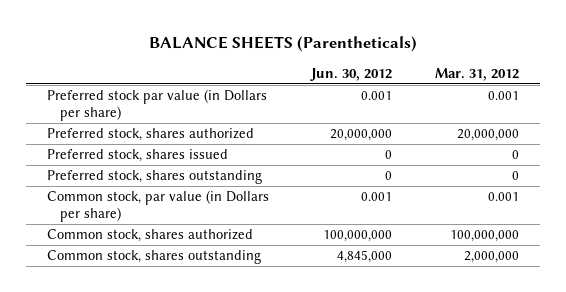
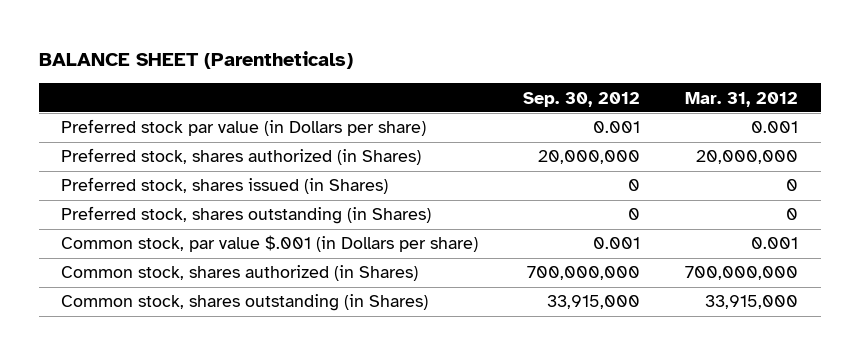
[148,36,417,53] BALANCE SHEETS (Parentheticals) -> [38,50,353,69] BALANCE SHEET (Parentheticals)
[310,67,393,81] Jun. 30, 2012 -> none
none -> [523,91,641,107] Sep. 30, 2012
[46,128,254,142] Preferred stock, shares authorized -> [61,148,422,166] Preferred stock, shares authorized (in Shares)
[46,149,228,163] Preferred stock, shares issued -> [61,177,389,195] Preferred stock, shares issued (in Shares)
[46,170,262,185] Preferred stock, shares outstanding -> [61,206,432,225] Preferred stock, shares outstanding (in Shares)
[46,190,269,223] Common stock, par value (in Dollars per share) -> [61,235,479,253] Common stock, par value $.001 (in Dollars per share)
[46,229,253,243] Common stock, shares authorized -> [61,265,419,282] Common stock, shares authorized (in Shares)
[449,230,519,243] 100,000,000 -> [685,266,799,281] 700,000,000
[46,250,261,265] Common stock, shares outstanding -> [61,294,429,312] Common stock, shares outstanding (in Shares)
[463,251,519,264] 2,000,000 -> [705,295,799,310] 33,915,000

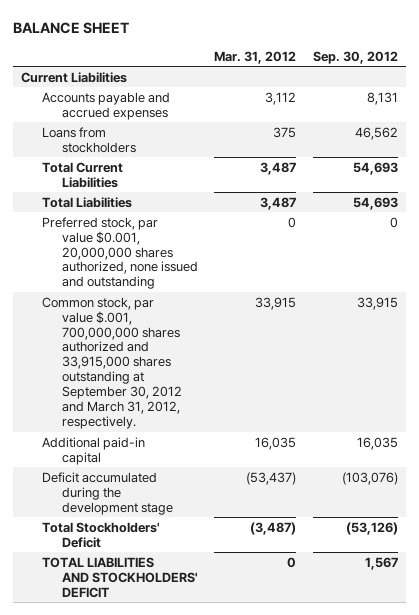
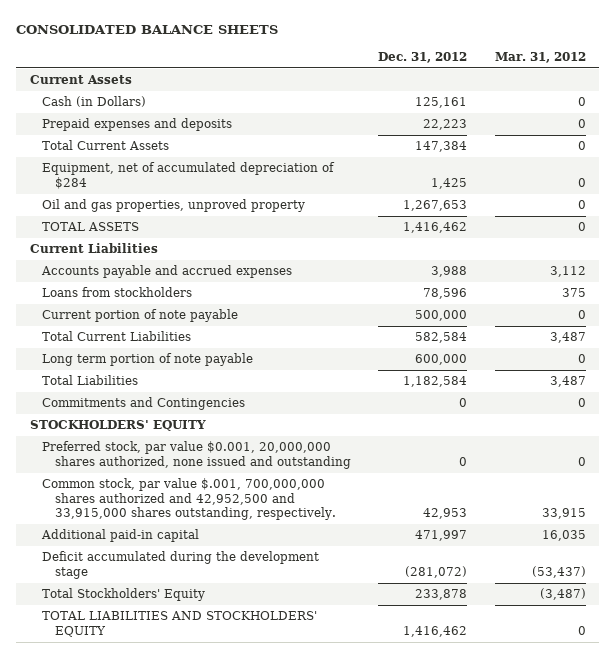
[13,22,130,35] BALANCE SHEET -> [16,25,279,35] CONSOLIDATED BALANCE SHEETS
[312,50,398,64] Sep. 30, 2012 -> none
none -> [378,51,468,63] Dec. 31, 2012
none -> [30,75,133,85] Current Assets
none -> [42,96,147,108] Cash (in Dollars)
none -> [42,118,233,132] Prepaid expenses and deposits
none -> [42,140,170,151] Total Current Assets
none -> [42,162,336,189] Equipment, net of accumulated depreciation of $284
none -> [42,199,306,213] Oil and gas properties, unproved property
none -> [42,222,140,232] TOTAL ASSETS
none -> [42,309,239,323] Current portion of note payable
none -> [42,353,254,367] Long term portion of note payable
none -> [42,397,246,411] Commitments and Contingencies
none -> [30,420,207,432] STOCKHOLDERS' EQUITY
[41,296,182,430] Common stock, par value $.001, 700,000,000 shares authorized and 33,915,000 shares outstanding at September 30, 2012 and March 31, 2012, respectively. -> [42,478,336,520] Common stock, par value $.001, 700,000,000 shares authorized and 42,952,500 and 33,915,000 shares outstanding, respectively.
[41,521,160,548] Total Stockholders' Deficit -> [42,588,206,602] Total Stockholders' Equity
[41,556,198,598] TOTAL LIABILITIES AND STOCKHOLDERS' DEFICIT -> [42,611,318,637] TOTAL LIABILITIES AND STOCKHOLDERS' EQUITY

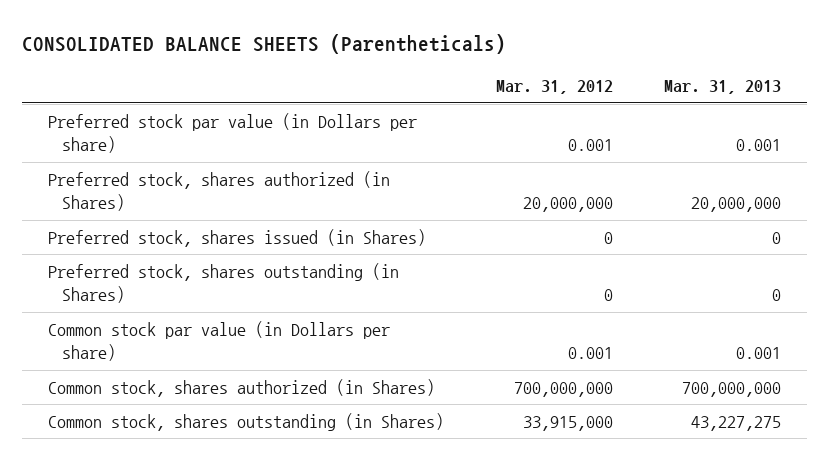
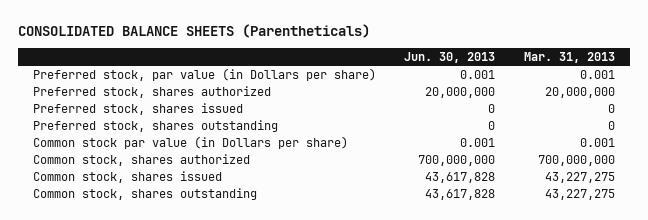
[495,80,613,95] Mar. 31, 2012 -> none
none -> [404,52,496,64] Jun. 30, 2013
[47,113,417,154] Preferred stock par value (in Dollars per share) -> [32,67,376,81] Preferred stock, par value (in Dollars per share)
[47,171,390,212] Preferred stock, shares authorized (in Shares) -> [32,85,271,98] Preferred stock, shares authorized
[47,229,426,248] Preferred stock, shares issued (in Shares) -> [32,102,243,115] Preferred stock, shares issued
[47,263,399,304] Preferred stock, shares outstanding (in Shares) -> [32,119,278,132] Preferred stock, shares outstanding
[47,379,435,398] Common stock, shares authorized (in Shares) -> [32,153,250,166] Common stock, shares authorized
none -> [32,170,222,183] Common stock, shares issued
[47,413,444,432] Common stock, shares outstanding (in Shares) -> [32,187,257,200] Common stock, shares outstanding

